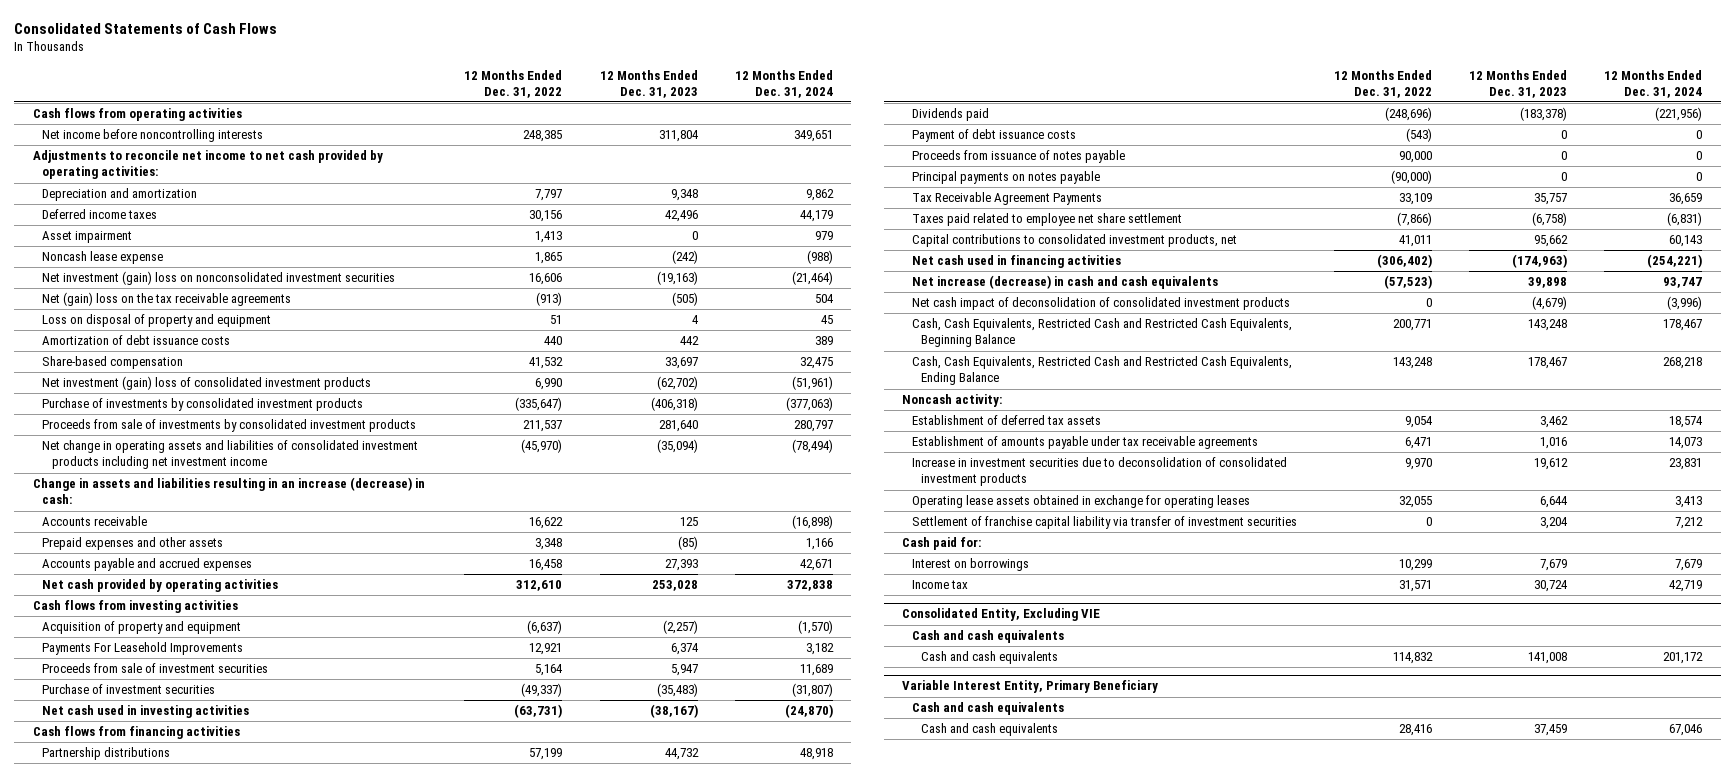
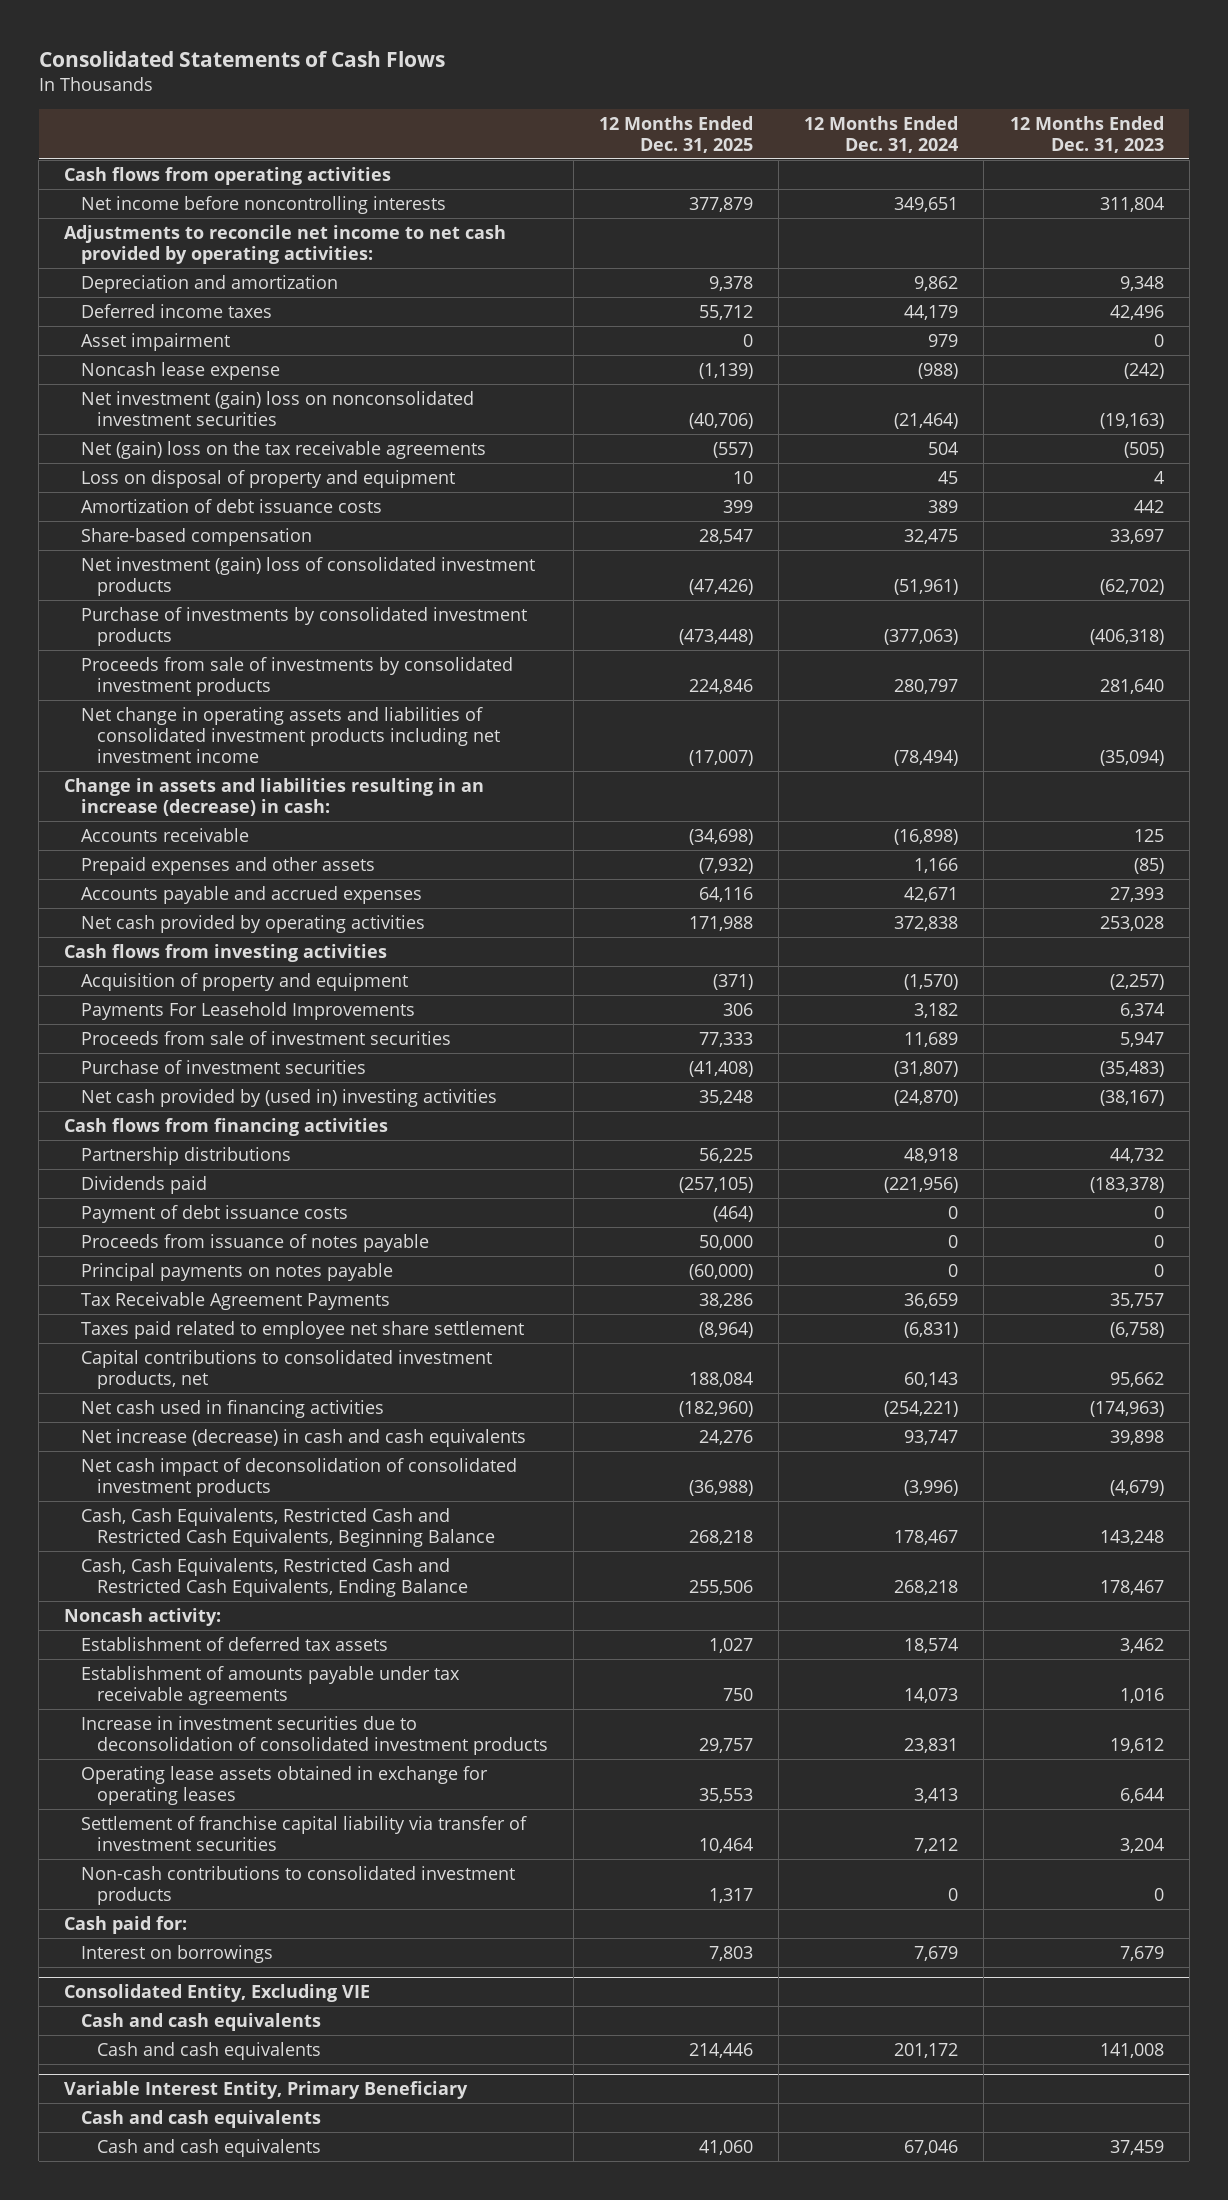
[464,69,563,98] 12 Months Ended Dec. 31, 2022 -> none
none -> [599,115,754,153] 12 Months Ended Dec. 31, 2025
[42,705,250,719] Net cash used in investing activities -> [80,1088,497,1107] Net cash provided by (used in) investing activities
none -> [80,1865,515,1905] Non-cash contributions to consolidated investment products
[911,580,968,590] Income tax -> none

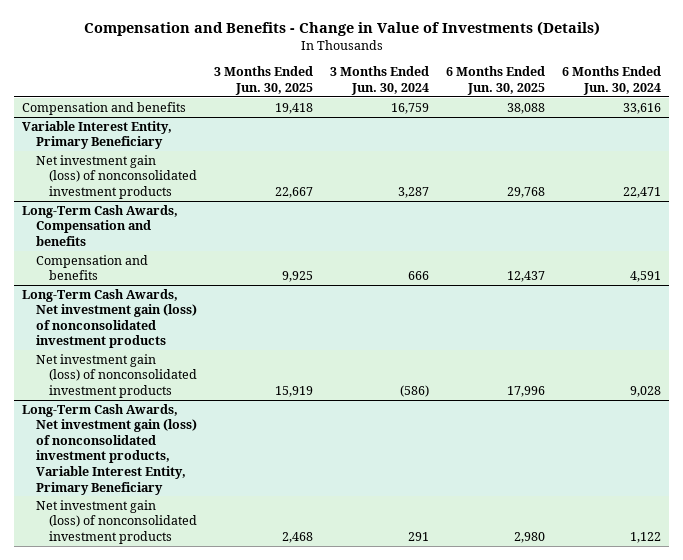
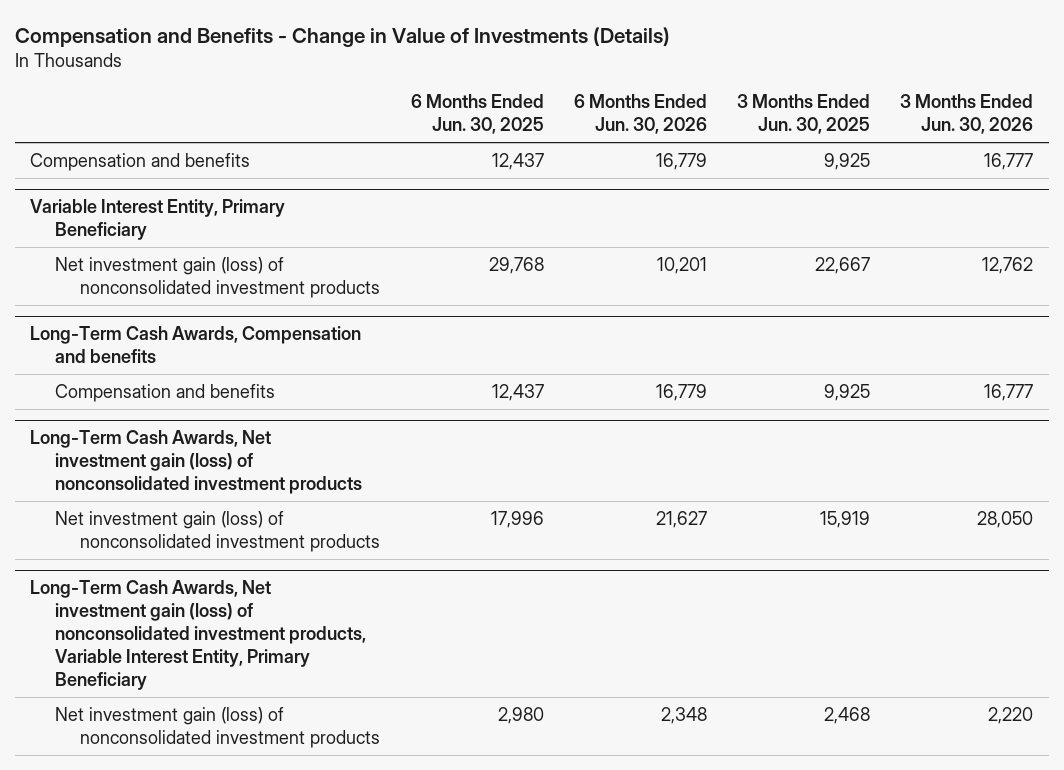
[329,66,429,95] 3 Months Ended Jun. 30, 2024 -> none
[561,66,661,95] 6 Months Ended Jun. 30, 2024 -> none
none -> [573,94,707,135] 6 Months Ended Jun. 30, 2026
none -> [900,94,1034,135] 3 Months Ended Jun. 30, 2026
[275,102,314,114] 19,418 -> [824,152,871,170] 9,925
[506,102,545,114] 38,088 -> [491,152,544,170] 12,437

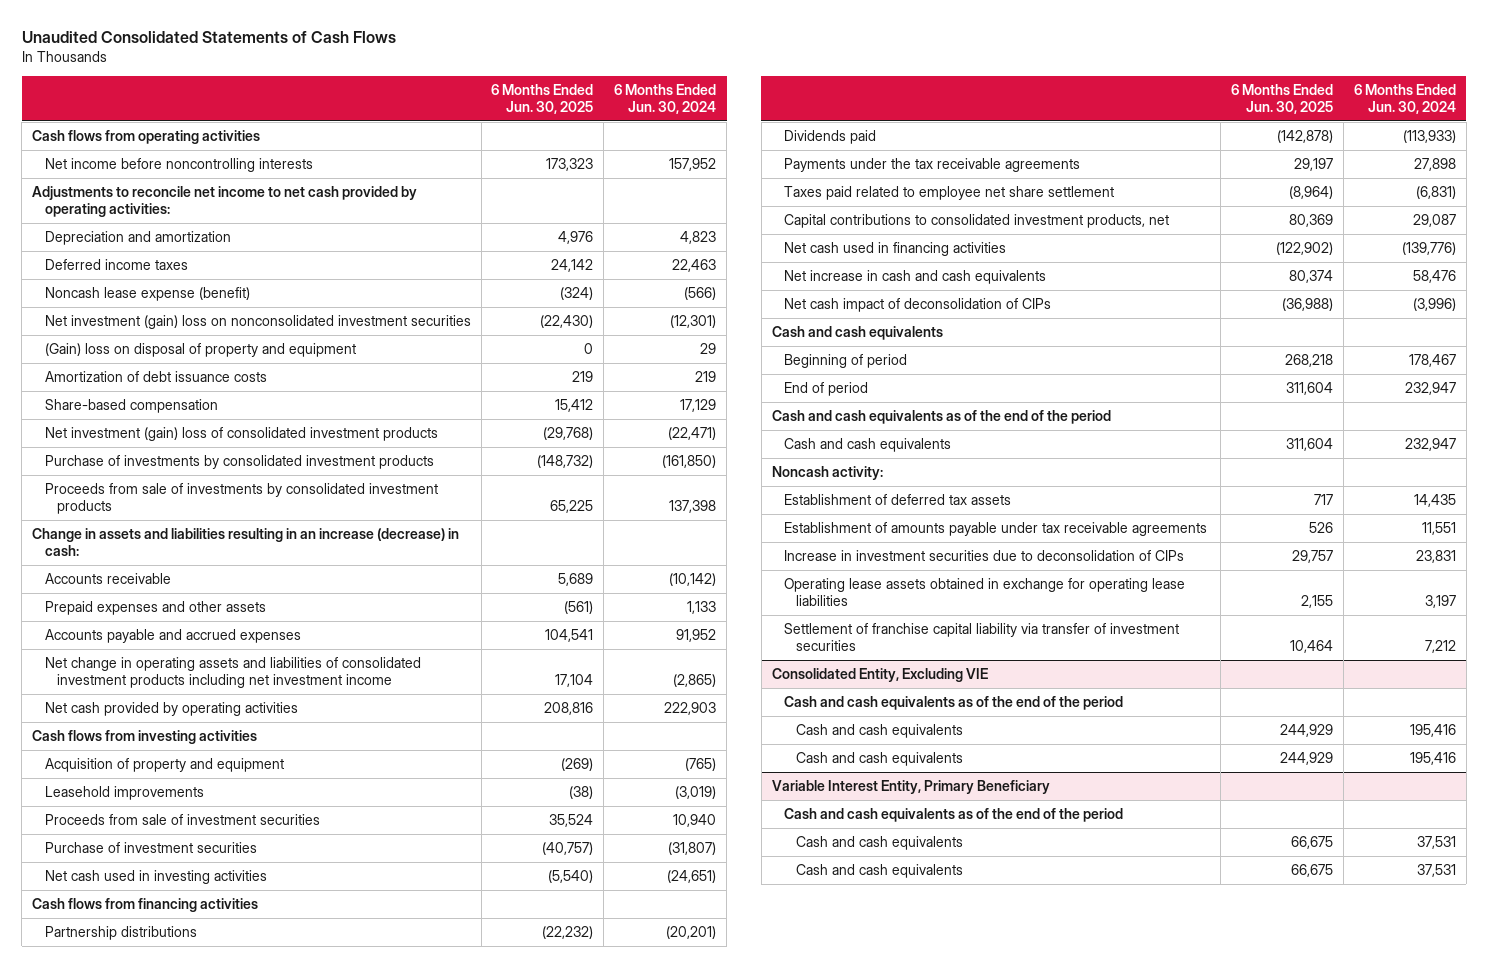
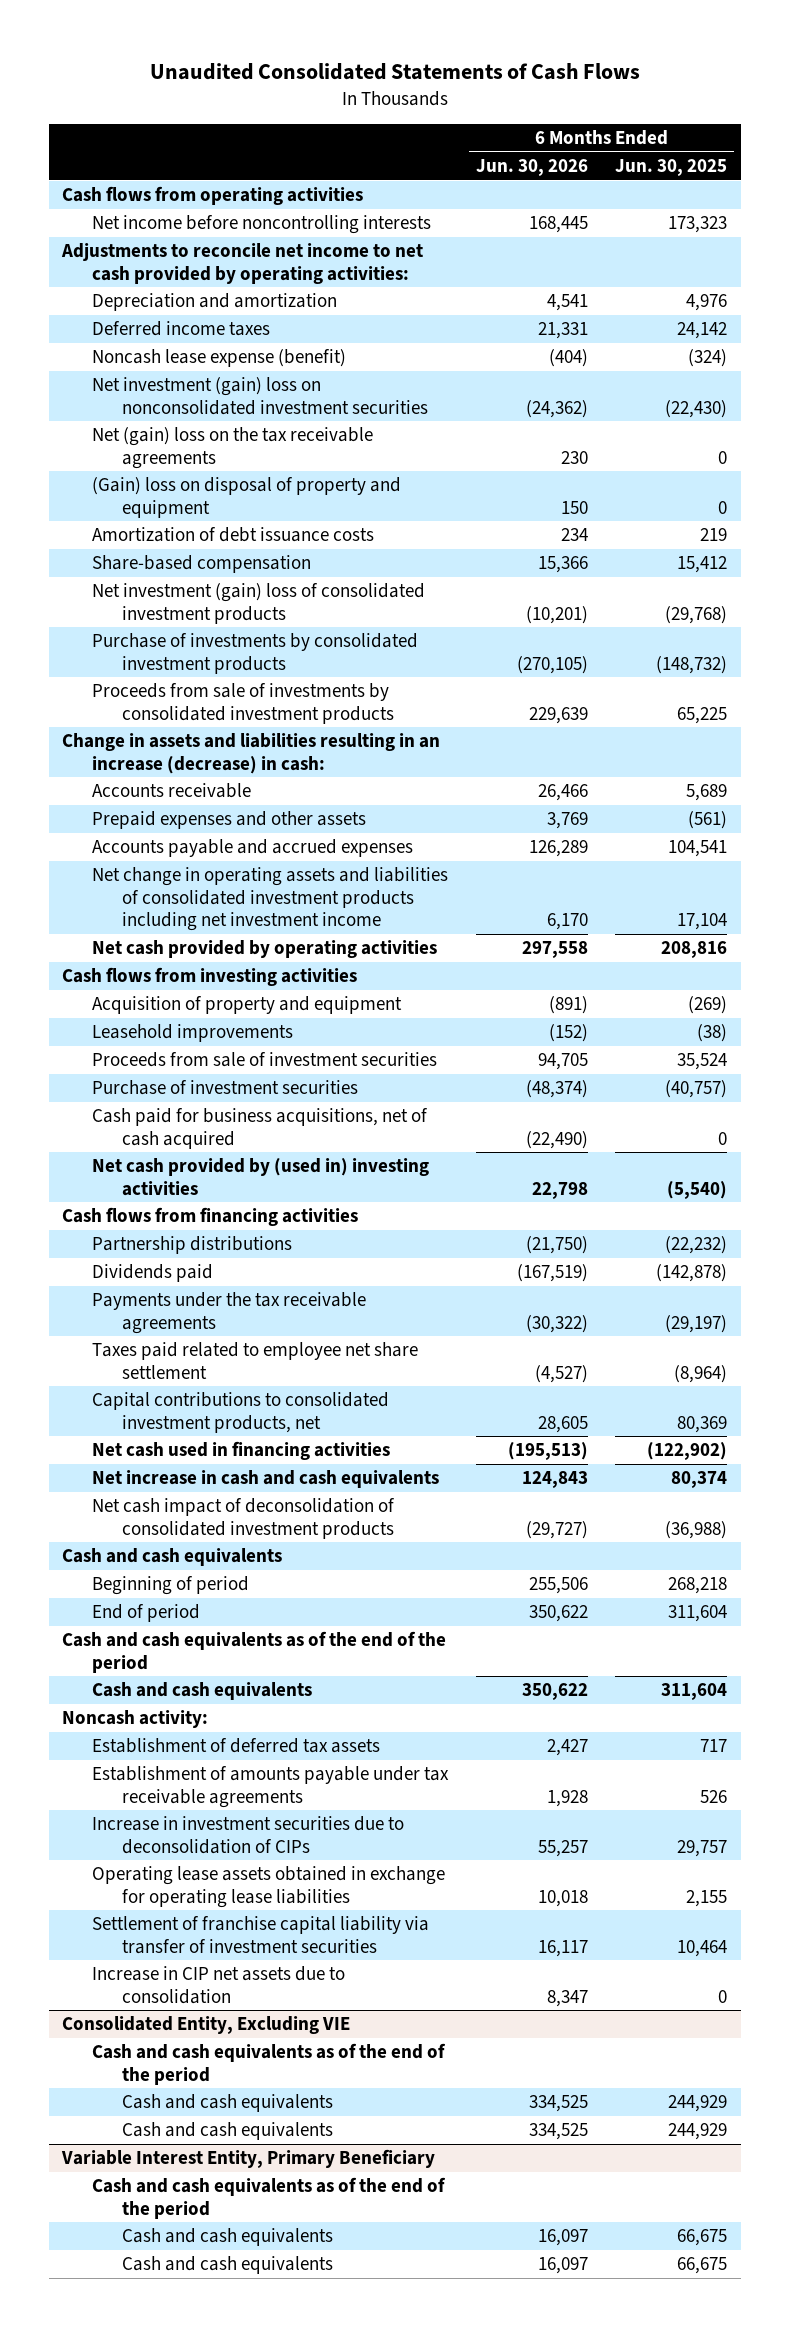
[614,83,717,115] 6 Months Ended Jun. 30, 2024 -> none
none -> [475,159,588,177] Jun. 30, 2026
none -> [92,427,374,469] Net (gain) loss on the tax receivable agreements
none -> [92,1108,429,1149] Cash paid for business acquisitions, net of cash acquired
[44,870,267,885] Net cash used in investing activities -> [92,1158,430,1196] Net cash provided by (used in) investing activities
[1294,158,1334,172] 29,197 -> [665,1314,728,1333] (29,197)
[784,298,1052,313] Net cash impact of deconsolidation of CIPs -> [92,1498,396,1539] Net cash impact of deconsolidation of consolidated investment products
none -> [92,1966,346,2004] Increase in CIP net assets due to consolidation

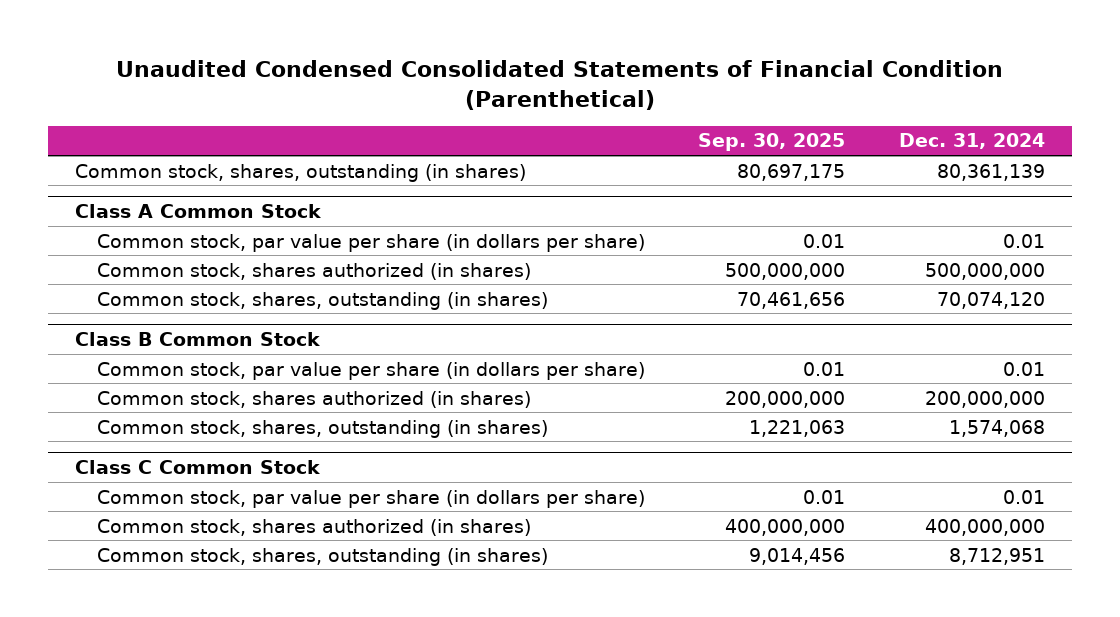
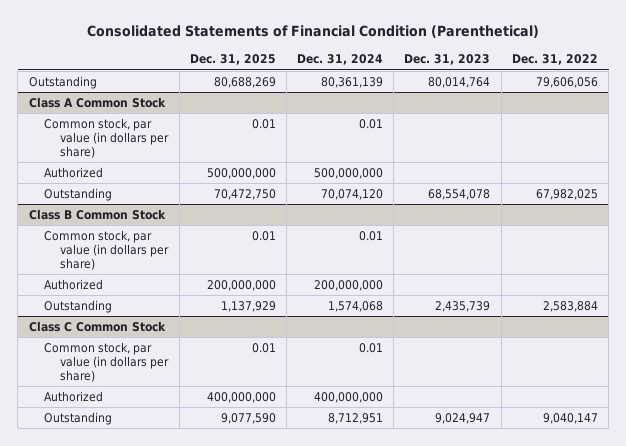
[116,60,1004,110] Unaudited Condensed Consolidated Statements of Financial Condition (Parenthetical) -> [87,25,540,39] Consolidated Statements of Financial Condition (Parenthetical)
[698,133,846,152] Sep. 30, 2025 -> none
none -> [189,54,276,66] Dec. 31, 2025
none -> [404,54,491,66] Dec. 31, 2023
none -> [511,54,598,66] Dec. 31, 2022
[74,163,526,182] Common stock, shares, outstanding (in shares) -> [28,75,97,89] Outstanding
[96,233,645,252] Common stock, par value per share (in dollars per share) -> [44,117,170,158] Common stock, par value (in dollars per share)
[96,262,531,280] Common stock, shares authorized (in shares) -> [44,166,104,178] Authorized
[96,291,548,310] Common stock, shares, outstanding (in shares) -> [44,187,113,201] Outstanding
[96,361,645,380] Common stock, par value per share (in dollars per share) -> [44,229,170,270] Common stock, par value (in dollars per share)
[96,390,531,408] Common stock, shares authorized (in shares) -> [44,278,104,290] Authorized
[96,419,548,438] Common stock, shares, outstanding (in shares) -> [44,299,113,313] Outstanding
[96,489,645,508] Common stock, par value per share (in dollars per share) -> [44,341,170,382] Common stock, par value (in dollars per share)
[96,518,531,536] Common stock, shares authorized (in shares) -> [44,390,104,402] Authorized
[96,547,548,566] Common stock, shares, outstanding (in shares) -> [44,411,113,425] Outstanding

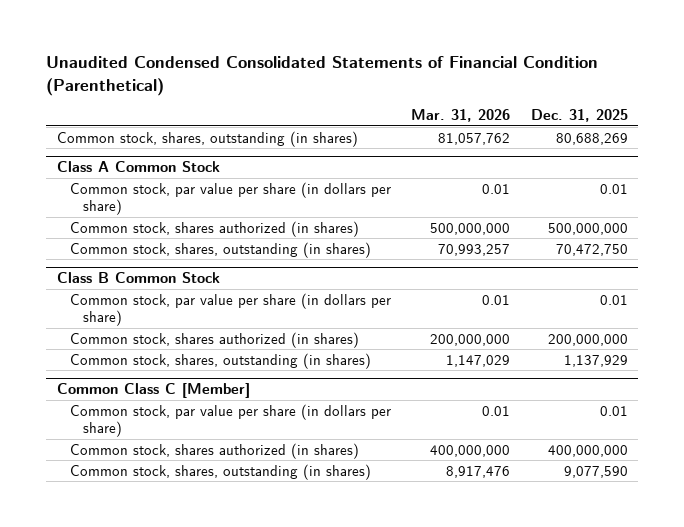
[87,25,540,39] Consolidated Statements of Financial Condition (Parenthetical) -> [46,56,599,96] Unaudited Condensed Consolidated Statements of Financial Condition (Parenthetical)
[297,54,384,66] Dec. 31, 2024 -> none
[404,54,491,66] Dec. 31, 2023 -> none
[511,54,598,66] Dec. 31, 2022 -> none
none -> [411,109,511,123] Mar. 31, 2026
[28,75,97,89] Outstanding -> [56,130,358,147] Common stock, shares, outstanding (in shares)
[44,117,170,158] Common stock, par value (in dollars per share) -> [69,181,391,216] Common stock, par value per share (in dollars per share)
[44,166,104,178] Authorized -> [69,220,359,237] Common stock, shares authorized (in shares)
[44,187,113,201] Outstanding -> [69,241,371,258] Common stock, shares, outstanding (in shares)
[44,229,170,270] Common stock, par value (in dollars per share) -> [69,292,391,327] Common stock, par value per share (in dollars per share)
[44,278,104,290] Authorized -> [69,331,359,348] Common stock, shares authorized (in shares)
[44,299,113,313] Outstanding -> [69,352,371,369] Common stock, shares, outstanding (in shares)
[28,320,166,332] Class C Common Stock -> [56,383,250,399] Common Class C [Member]
[44,341,170,382] Common stock, par value (in dollars per share) -> [69,403,391,438] Common stock, par value per share (in dollars per share)
[44,390,104,402] Authorized -> [69,442,359,459] Common stock, shares authorized (in shares)
[44,411,113,425] Outstanding -> [69,463,371,480] Common stock, shares, outstanding (in shares)

